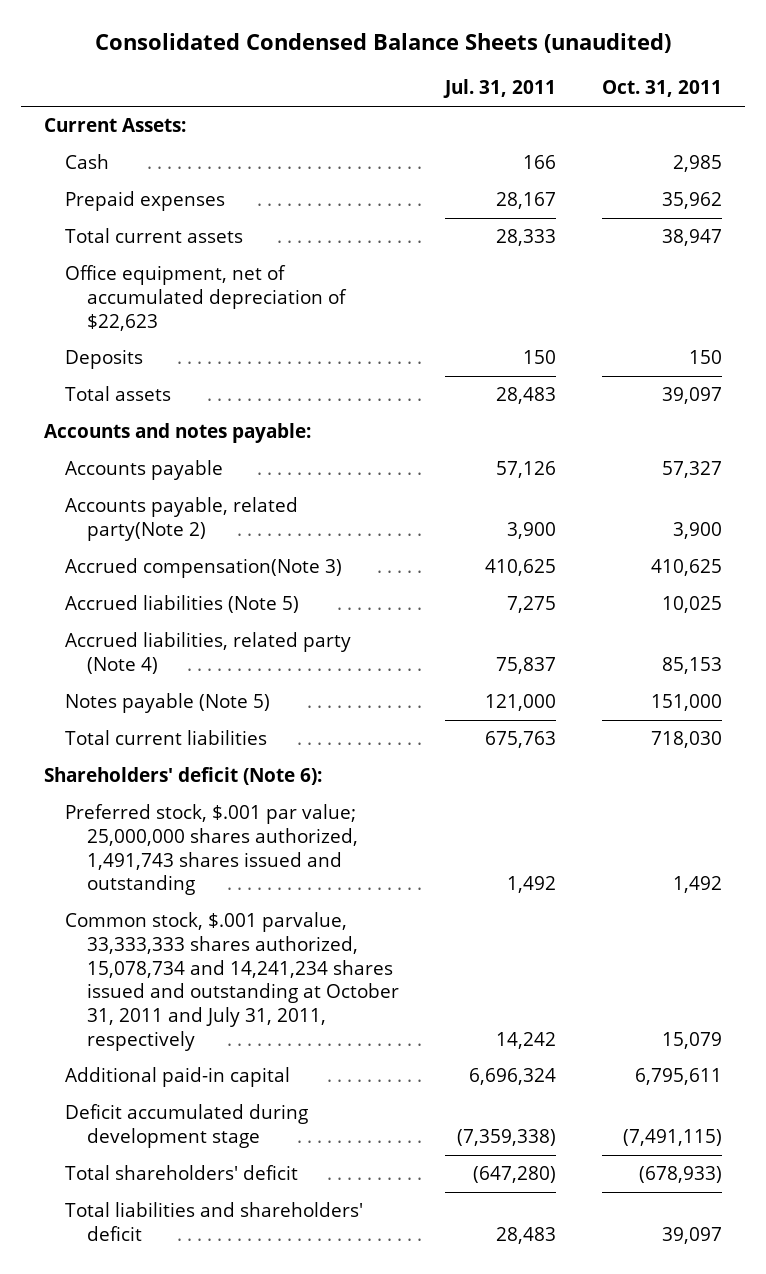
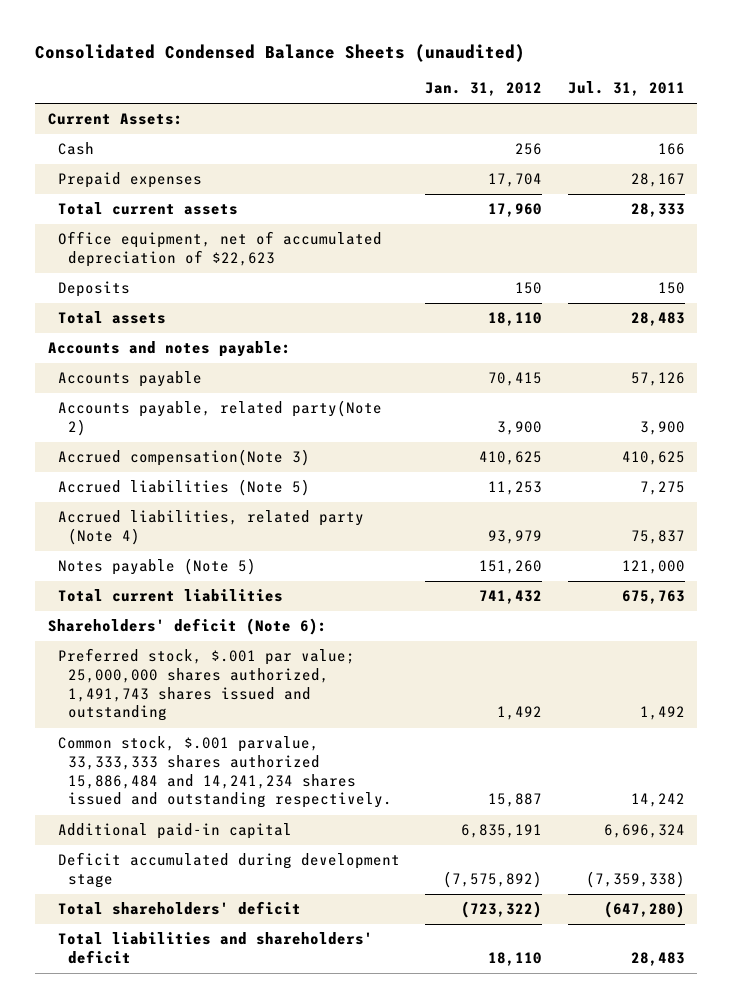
[601,80,722,98] Oct. 31, 2011 -> none
none -> [425,82,543,97] Jan. 31, 2012
[65,912,399,1051] Common stock, $.001 parvalue, 33,333,333 shares authorized, 15,078,734 and 14,241,234 shares issued and outstanding at October 31, 2011 and July 31, 2011, respectively -> [58,736,393,809] Common stock, $.001 parvalue, 33,333,333 shares authorized 15,886,484 and 14,241,234 shares issued and outstanding respectively.

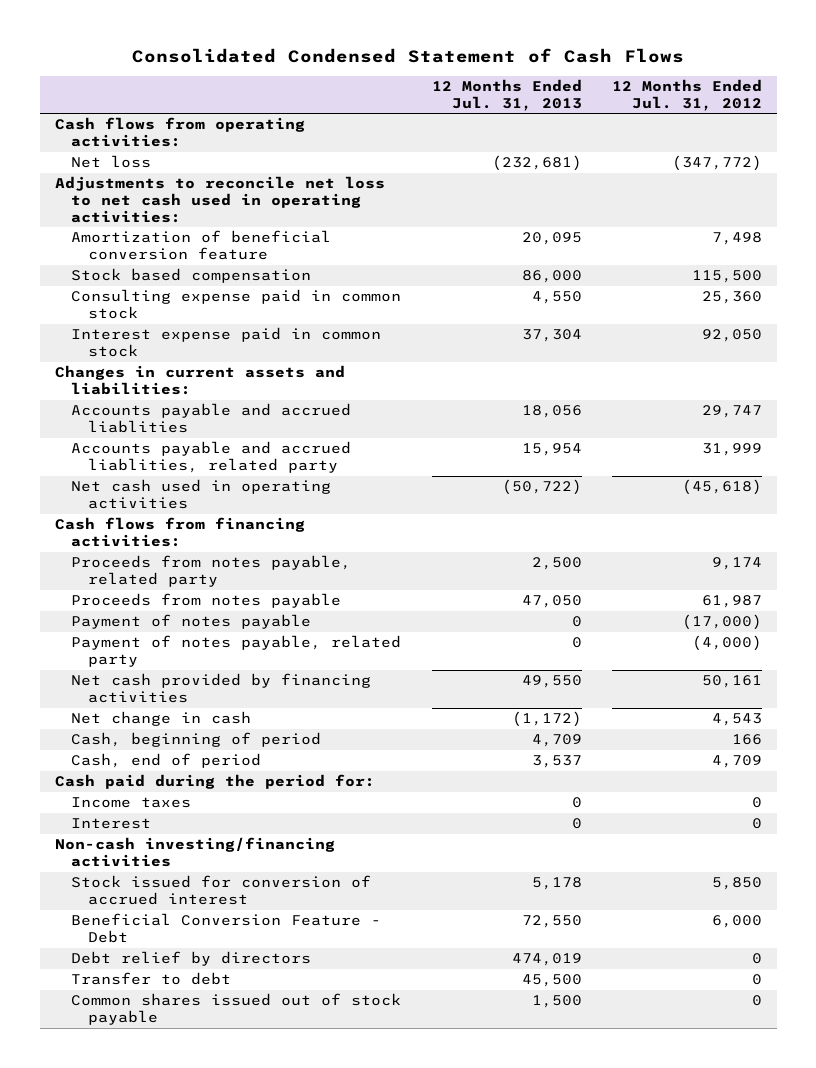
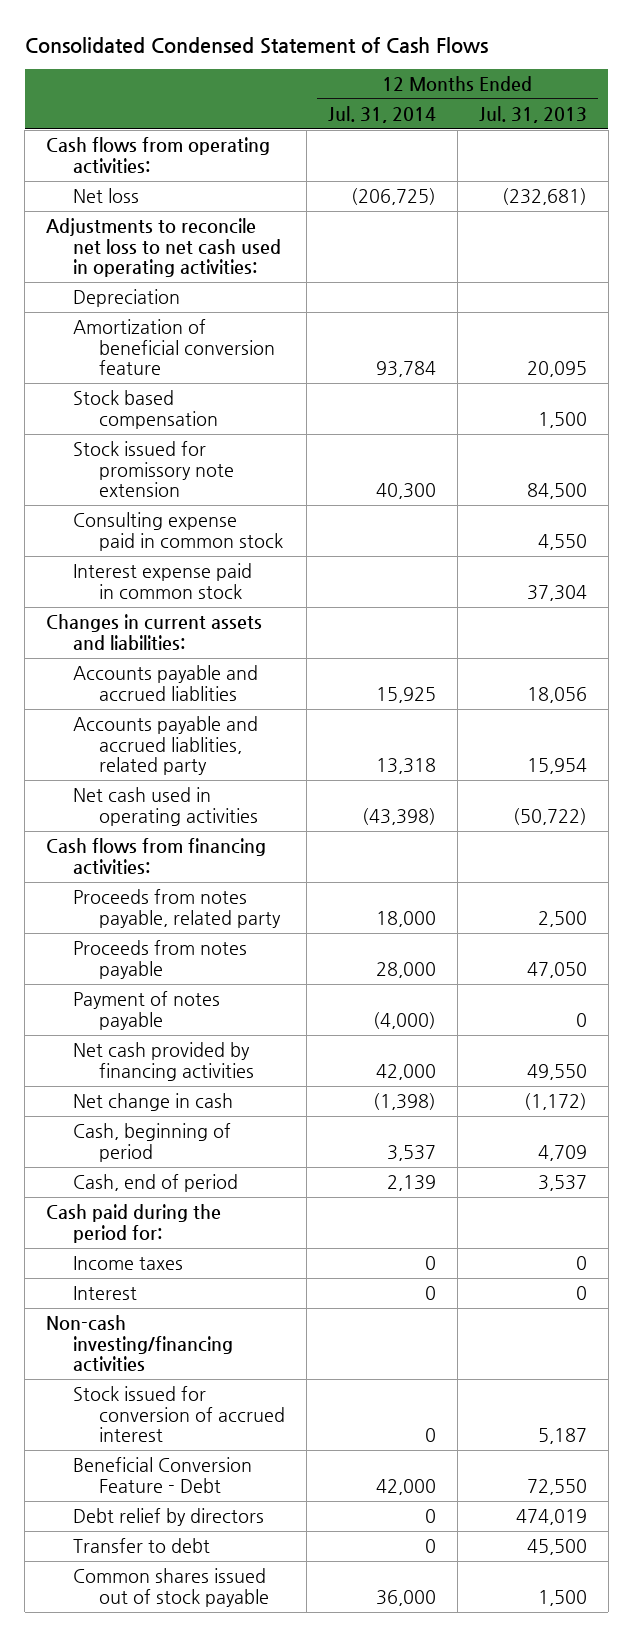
[611,79,762,111] 12 Months Ended Jul. 31, 2012 -> none
none -> [327,105,436,123] Jul. 31, 2014
none -> [72,289,180,308] Depreciation
[521,270,582,284] 86,000 -> [537,411,587,428] 1,500
none -> [72,441,235,498] Stock issued for promissory note extension
[71,635,402,668] Payment of notes payable, related party -> none
[531,877,582,891] 5,178 -> [537,1428,587,1445] 5,187

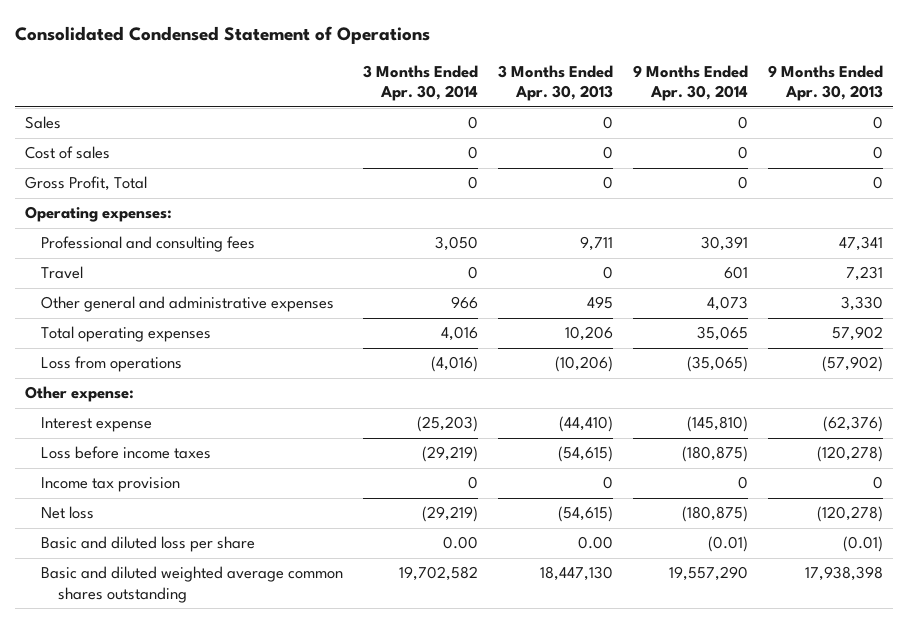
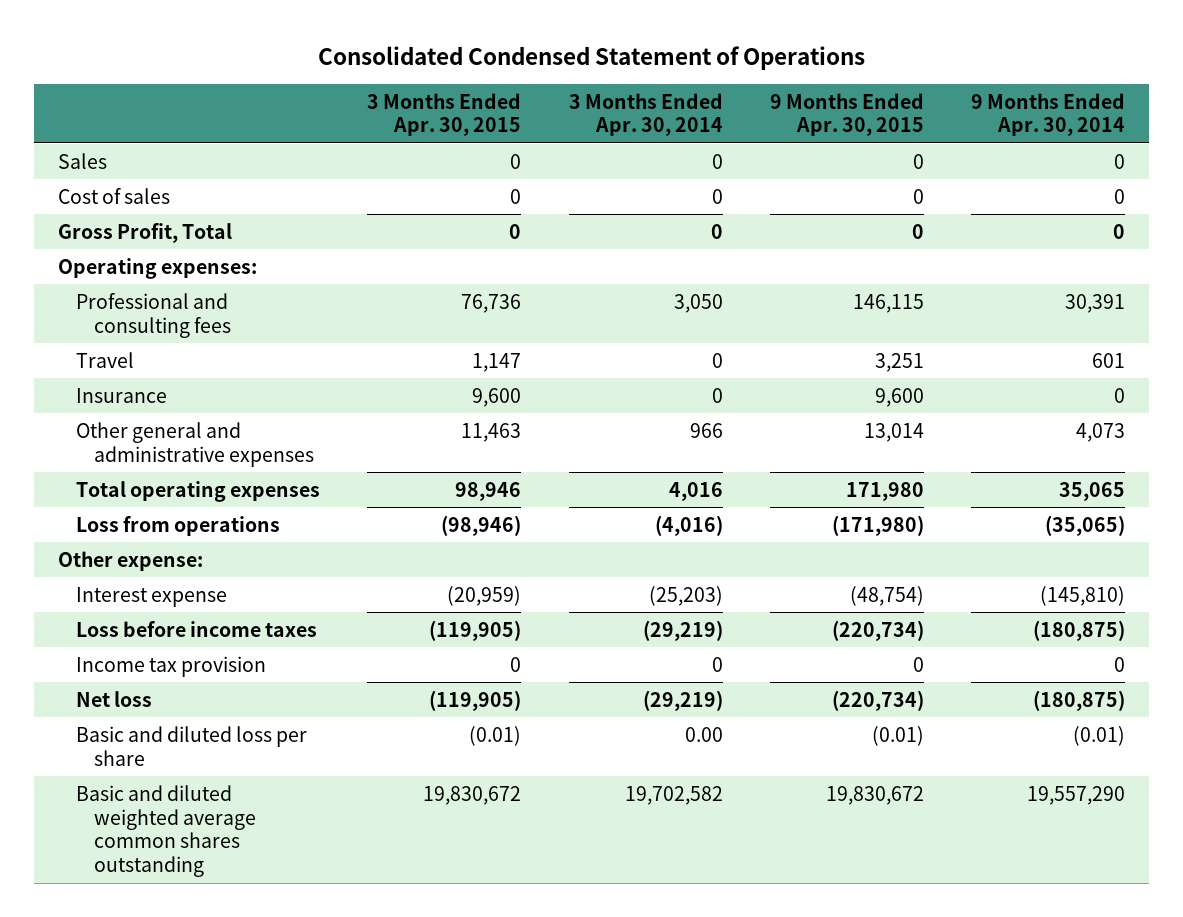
[497,64,613,102] 3 Months Ended Apr. 30, 2013 -> none
[767,64,883,102] 9 Months Ended Apr. 30, 2013 -> none
none -> [367,92,522,137] 3 Months Ended Apr. 30, 2015
none -> [769,92,924,137] 9 Months Ended Apr. 30, 2015
none -> [76,387,168,403] Insurance

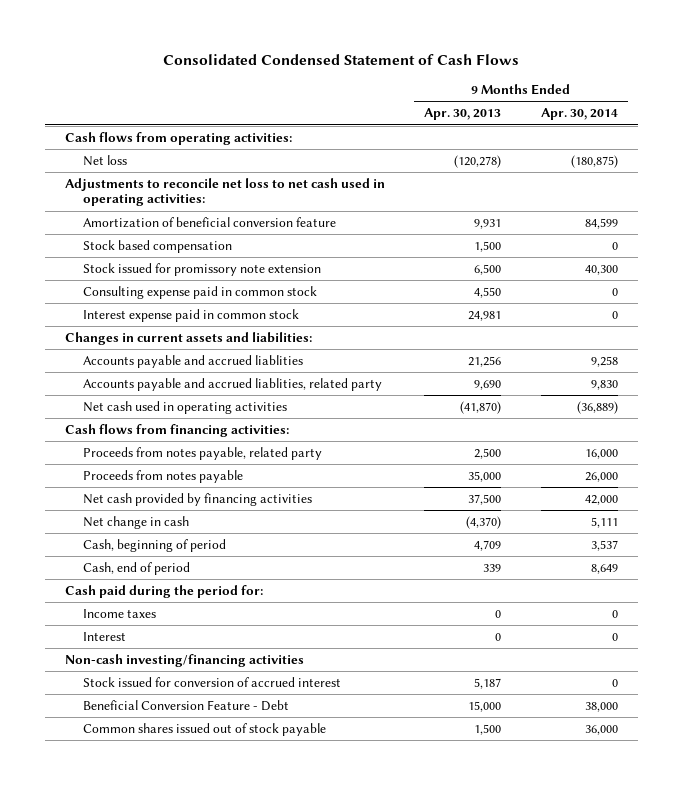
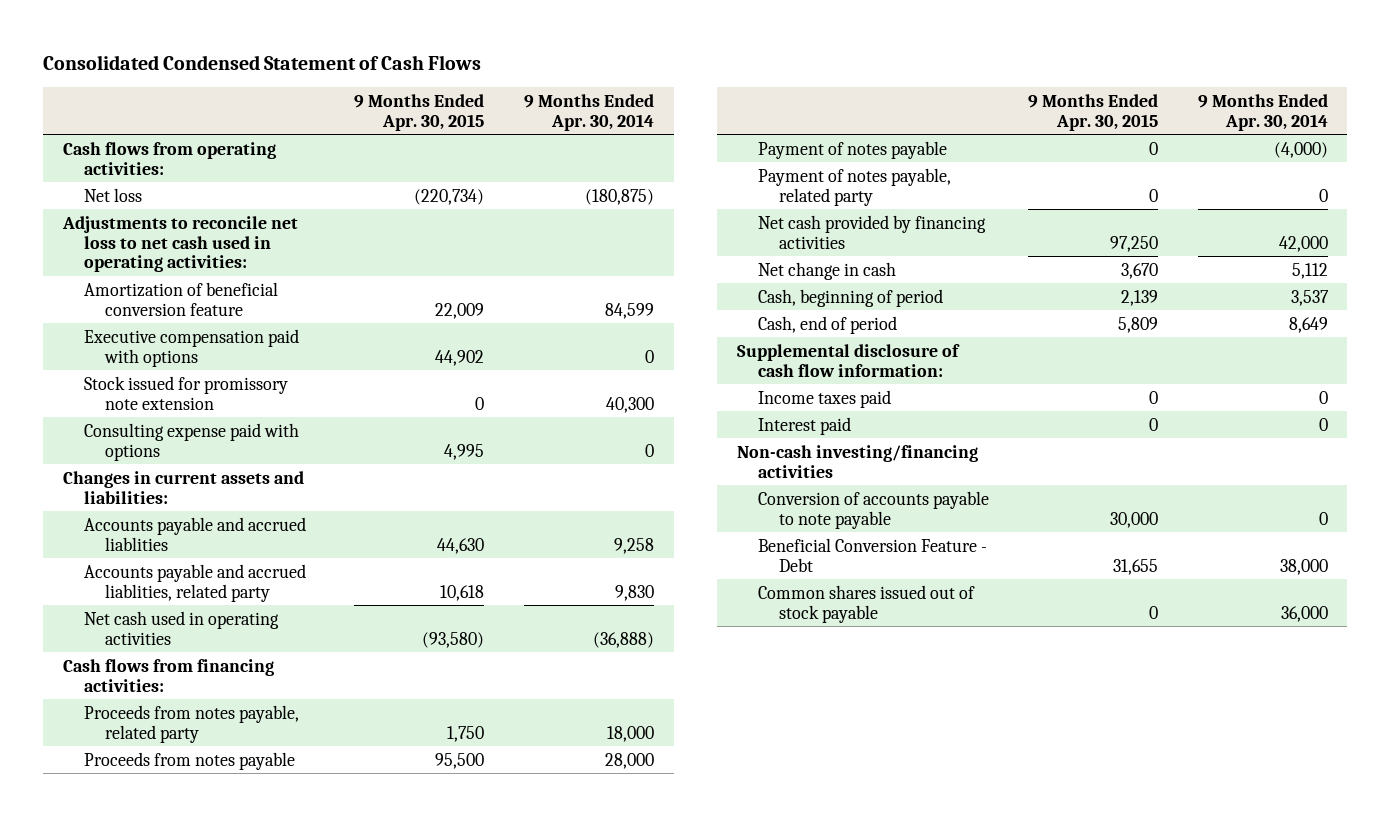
[424,108,502,121] Apr. 30, 2013 -> none
none -> [354,93,485,131] 9 Months Ended Apr. 30, 2015
[82,239,232,253] Stock based compensation -> none
none -> [83,328,299,367] Executive compensation paid with options
[82,308,299,322] Interest expense paid in common stock -> none
[82,285,317,299] Consulting expense paid in common stock -> [83,422,299,461] Consulting expense paid with options
[576,400,618,414] (36,889) -> [592,631,654,648] (36,888)
[584,448,618,459] 16,000 -> [606,725,654,742] 18,000
[584,471,618,482] 26,000 -> [604,752,654,769] 28,000
none -> [757,140,947,159] Payment of notes payable
none -> [757,167,951,206] Payment of notes payable, related party
[590,516,618,528] 5,111 -> [1291,262,1328,279] 5,112
[64,584,263,598] Cash paid during the period for: -> none
none -> [736,343,960,377] Supplemental disclosure of cash flow information:
[82,608,156,618] Income taxes -> [757,389,891,408] Income taxes paid
[82,631,126,641] Interest -> [757,416,851,435] Interest paid
[82,676,341,687] Stock issued for conversion of accrued interest -> none
none -> [757,490,989,529] Conversion of accounts payable to note payable

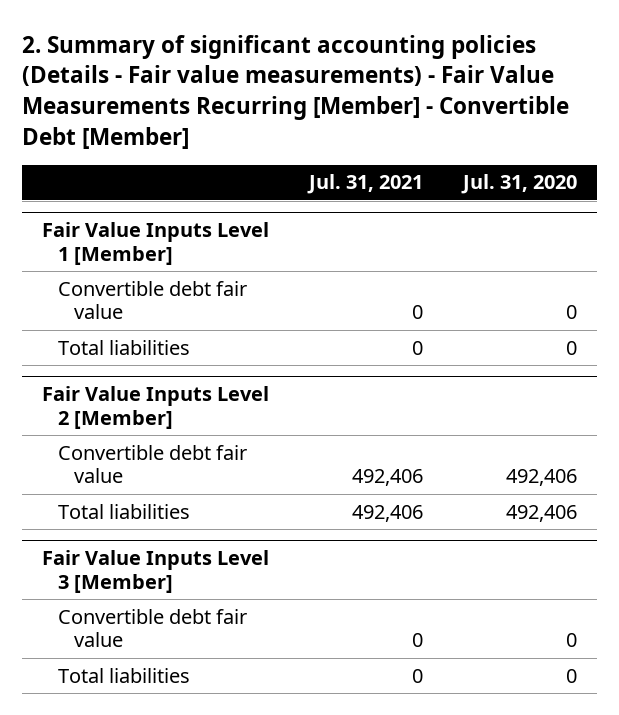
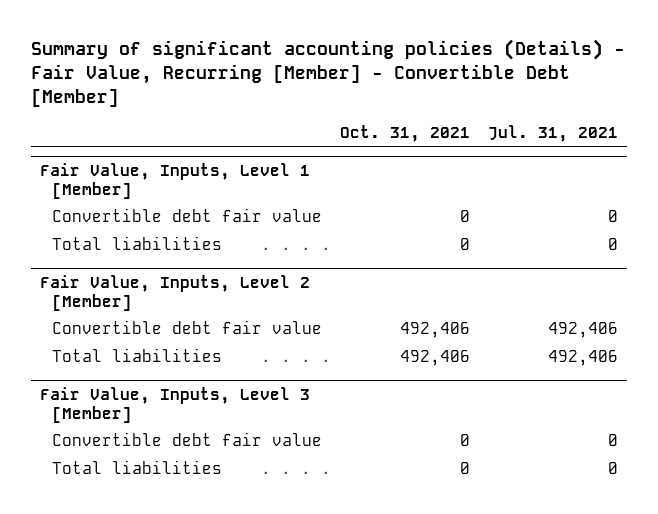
[22,34,570,149] 2. Summary of significant accounting policies (Details - Fair value measurements) - Fair Value Measurements Recurring [Member] - Convertible Debt [Member] -> [31,39,626,108] Summary of significant accounting policies (Details) - Fair Value, Recurring [Member] - Convertible Debt [Member]
[461,174,578,195] Jul. 31, 2020 -> none
none -> [339,124,470,142] Oct. 31, 2021
[42,222,270,265] Fair Value Inputs Level 1 [Member] -> [40,162,311,199] Fair Value, Inputs, Level 1 [Member]
[42,386,270,429] Fair Value Inputs Level 2 [Member] -> [40,274,311,311] Fair Value, Inputs, Level 2 [Member]
[42,550,270,593] Fair Value Inputs Level 3 [Member] -> [40,386,311,423] Fair Value, Inputs, Level 3 [Member]

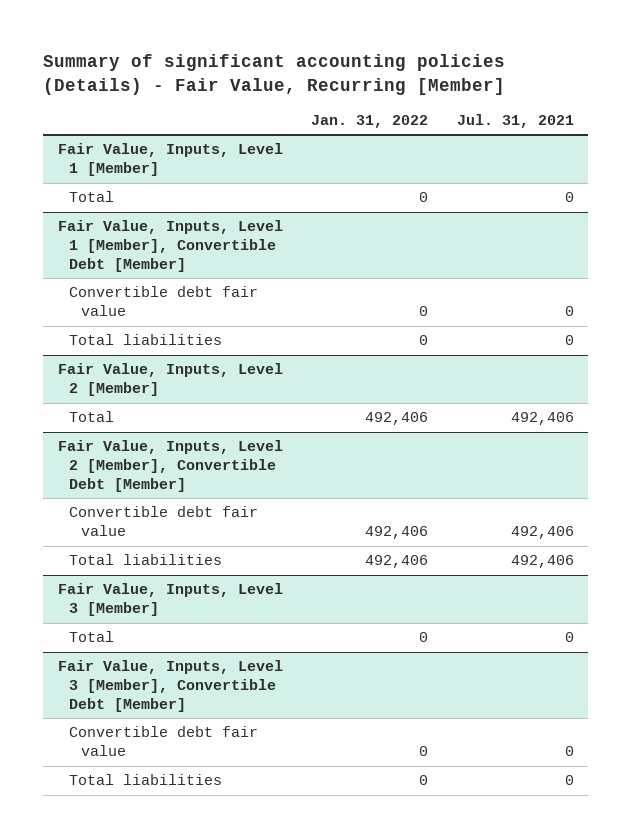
[31,39,626,108] Summary of significant accounting policies (Details) - Fair Value, Recurring [Member] - Convertible Debt [Member] -> [43,53,506,95] Summary of significant accounting policies (Details) - Fair Value, Recurring [Member]
[339,124,470,142] Oct. 31, 2021 -> none
none -> [311,115,429,129] Jan. 31, 2022
none -> [69,191,115,203] Total
none -> [57,220,283,273] Fair Value, Inputs, Level 1 [Member], Convertible Debt [Member]
none -> [69,411,115,423] Total
none -> [57,440,283,493] Fair Value, Inputs, Level 2 [Member], Convertible Debt [Member]
none -> [69,631,115,643] Total
none -> [57,660,283,713] Fair Value, Inputs, Level 3 [Member], Convertible Debt [Member]

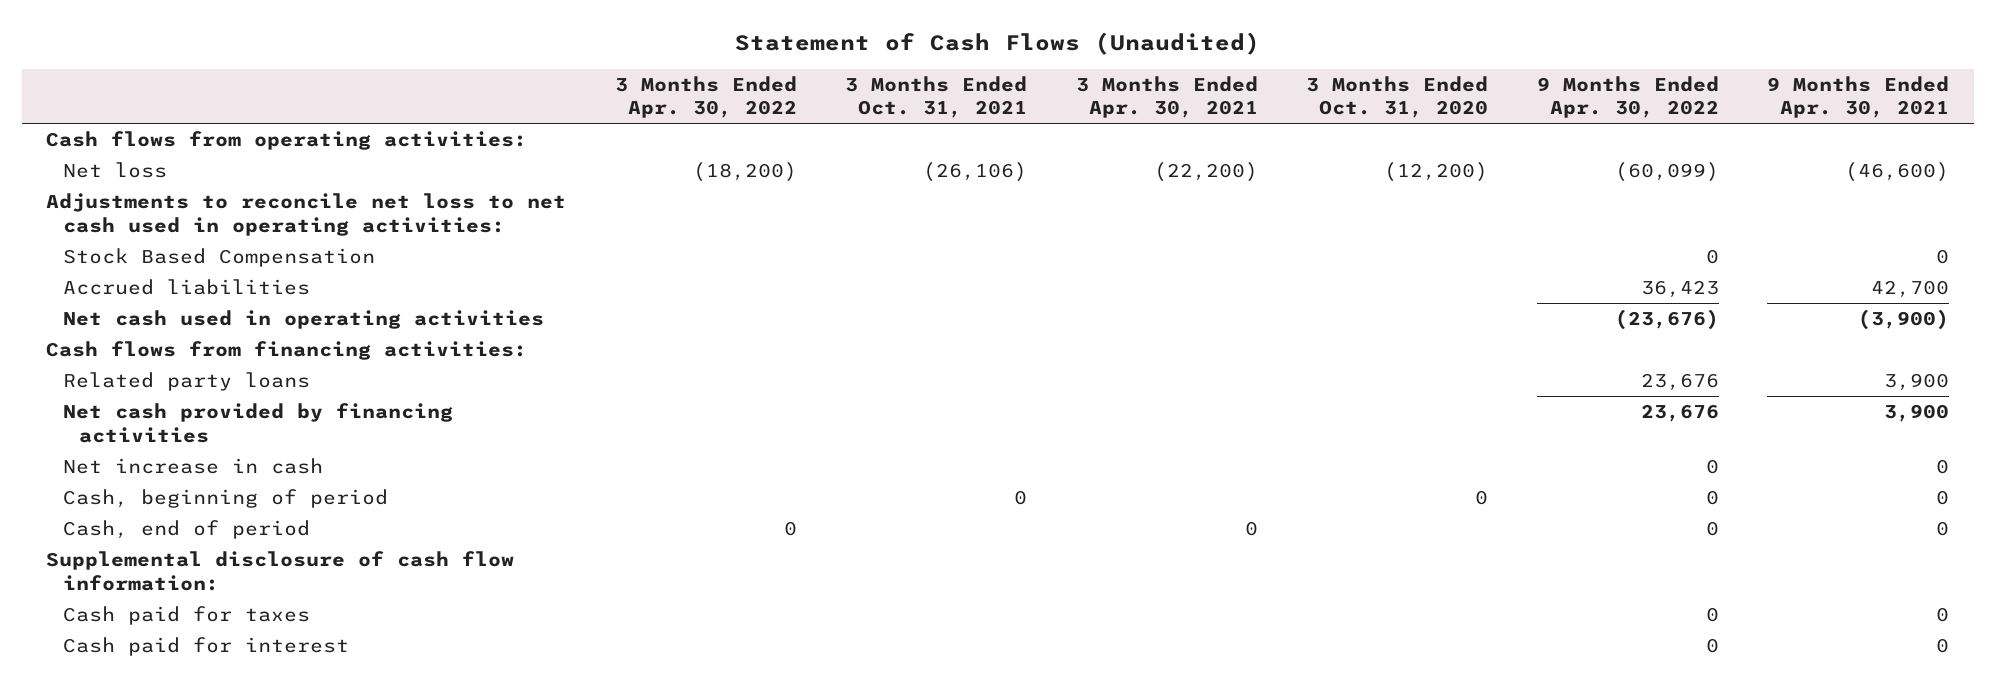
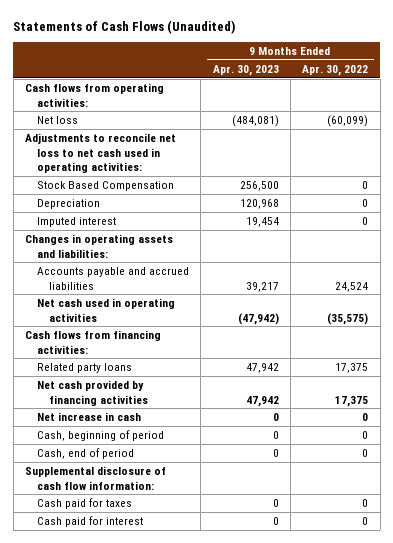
[734,32,1260,56] Statement of Cash Flows (Unaudited) -> [13,19,236,34] Statements of Cash Flows (Unaudited)
[614,75,797,119] 3 Months Ended Apr. 30, 2022 -> none
[845,75,1028,119] 3 Months Ended Oct. 31, 2021 -> none
[1075,75,1258,119] 3 Months Ended Apr. 30, 2021 -> none
[1306,75,1489,119] 3 Months Ended Oct. 31, 2020 -> none
[1767,75,1950,119] 9 Months Ended Apr. 30, 2021 -> none
none -> [212,64,279,76] Apr. 30, 2023
[62,278,310,295] Accrued liabilities -> none
none -> [37,198,101,209] Depreciation
none -> [37,216,117,227] Imputed interest
none -> [24,233,173,258] Changes in operating assets and liabilities:
none -> [37,266,190,290] Accounts payable and accrued liabilities
[1614,308,1719,330] (23,676) -> [327,312,369,325] (35,575)
[1640,372,1719,391] 23,676 -> [335,362,369,373] 17,375
[1640,403,1719,422] 23,676 -> [335,395,369,407] 17,375

